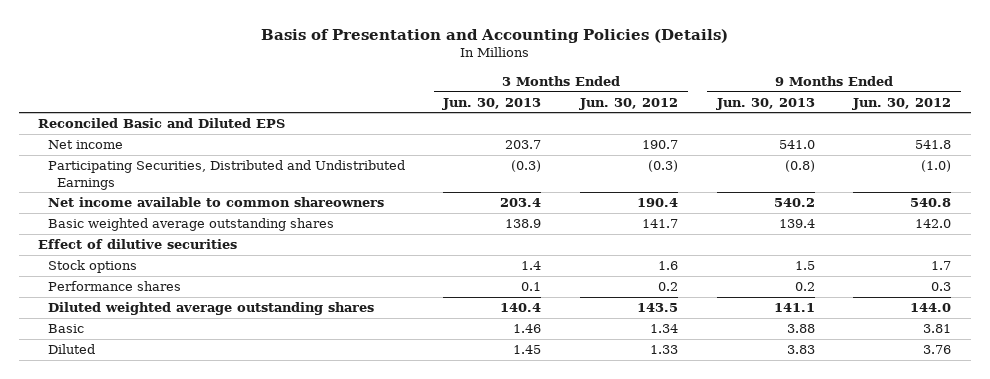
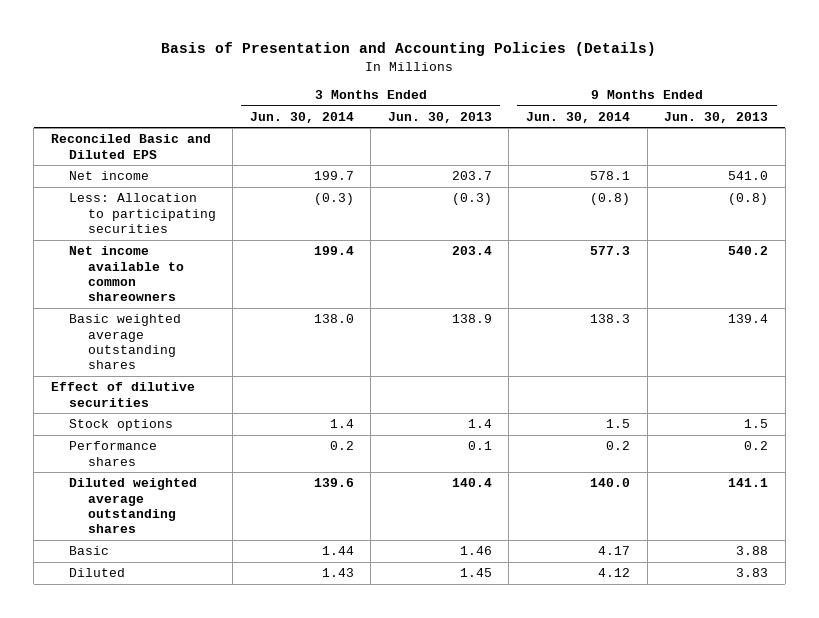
[579,97,679,110] Jun. 30, 2012 -> none
[852,97,952,110] Jun. 30, 2012 -> none
none -> [249,111,354,123] Jun. 30, 2014
none -> [525,111,630,123] Jun. 30, 2014
[47,160,405,190] Participating Securities, Distributed and Undistributed Earnings -> [69,193,216,234] Less: Allocation to participating securities

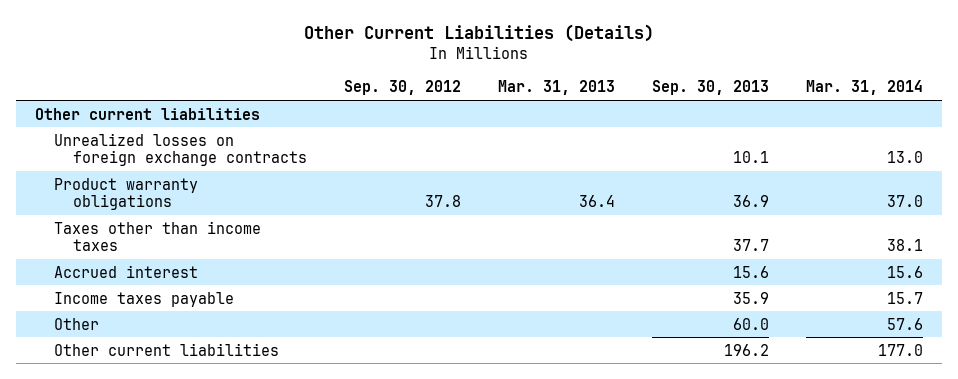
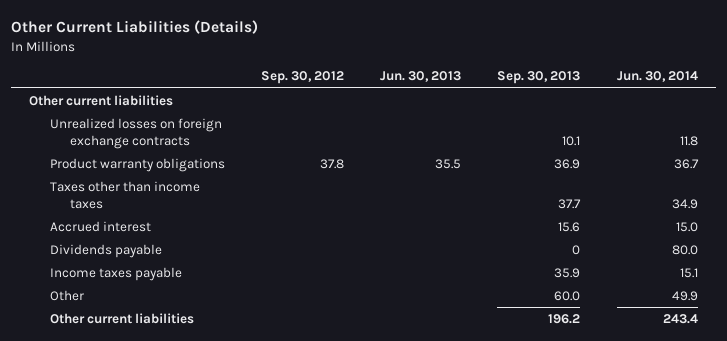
[498,80,616,96] Mar. 31, 2013 -> none
[806,80,924,96] Mar. 31, 2014 -> none
none -> [380,71,462,83] Jun. 30, 2013
none -> [616,71,698,83] Jun. 30, 2014
none -> [49,244,162,259] Dividends payable

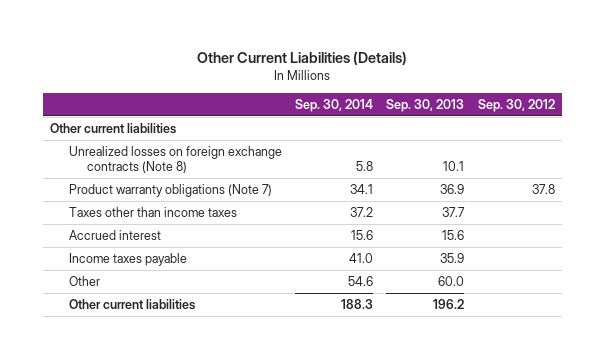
[380,71,462,83] Jun. 30, 2013 -> none
[616,71,698,83] Jun. 30, 2014 -> none
none -> [295,98,374,112] Sep. 30, 2014
[49,118,222,149] Unrealized losses on foreign exchange contracts -> [68,146,282,174] Unrealized losses on foreign exchange contracts (Note 8)
[49,158,225,173] Product warranty obligations -> [68,184,272,198] Product warranty obligations (Note 7)
[49,244,162,259] Dividends payable -> none

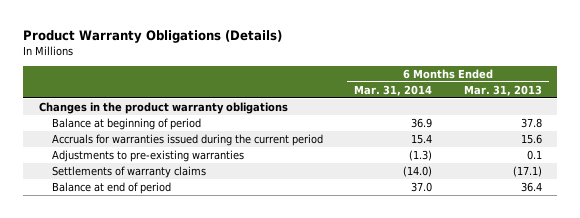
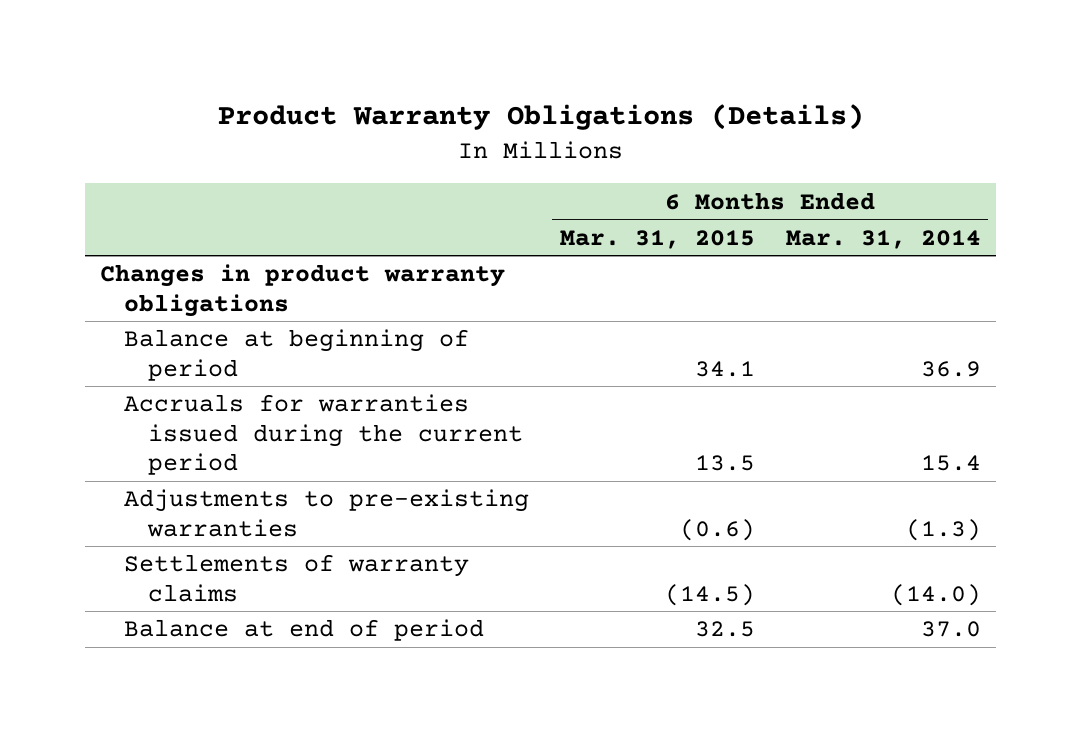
[463,84,542,96] Mar. 31, 2013 -> none
none -> [560,229,756,249] Mar. 31, 2015
[38,101,288,114] Changes in the product warranty obligations -> [100,264,506,317] Changes in product warranty obligations

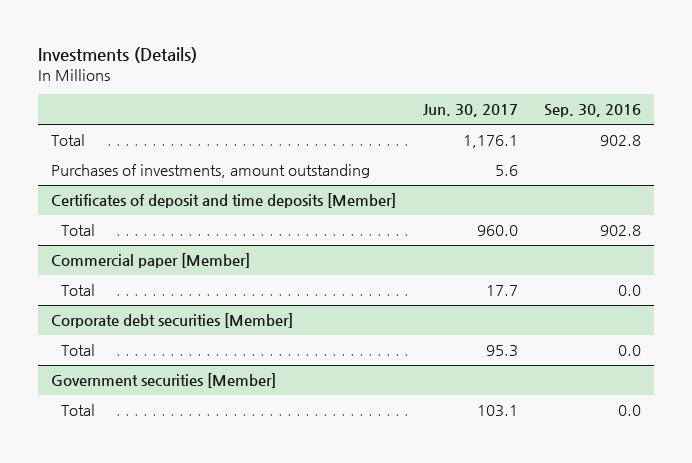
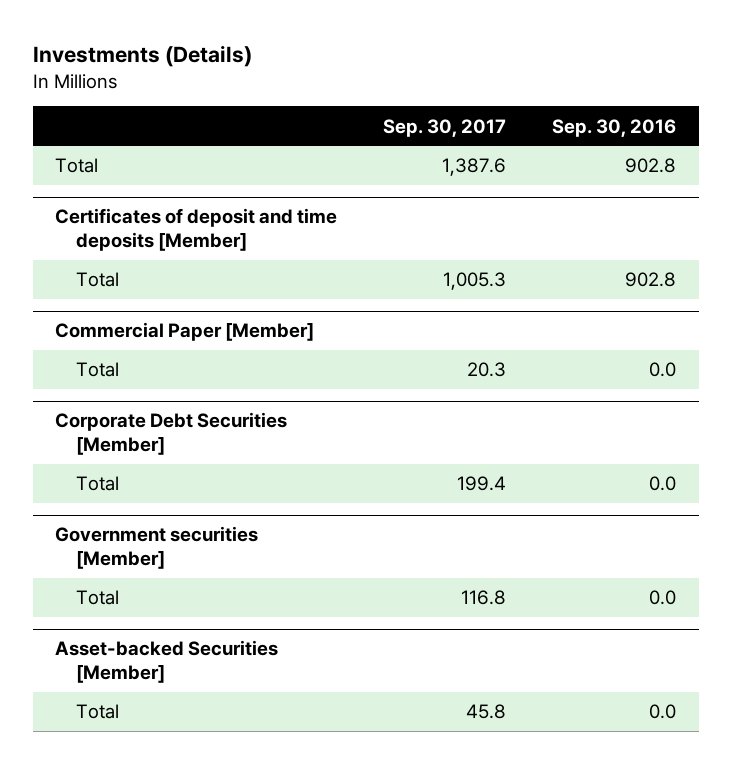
[422,104,518,118] Jun. 30, 2017 -> none
none -> [383,118,507,137] Sep. 30, 2017
[51,164,371,179] Purchases of investments, amount outstanding -> none
[51,253,251,269] Commercial paper [Member] -> [55,322,315,342] Commercial Paper [Member]
[51,313,294,329] Corporate debt securities [Member] -> [55,412,288,456] Corporate Debt Securities [Member]
none -> [55,640,279,684] Asset-backed Securities [Member]
none -> [76,704,120,720] Total

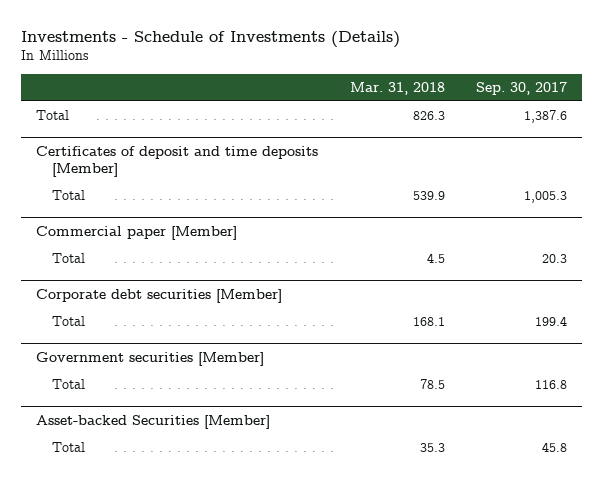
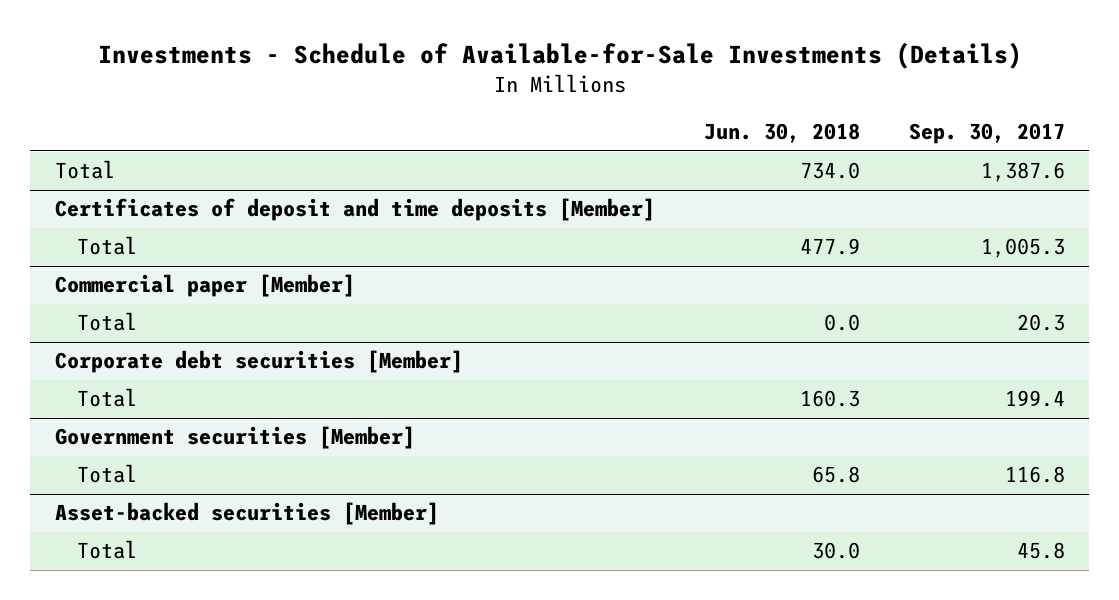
[20,30,400,48] Investments - Schedule of Investments (Details) -> [97,42,1022,70] Investments - Schedule of Available-for-Sale Investments (Details)
[349,81,445,95] Mar. 31, 2018 -> none
none -> [703,123,860,144] Jun. 30, 2018
[36,414,271,429] Asset-backed Securities [Member] -> [54,502,439,526] Asset-backed securities [Member]

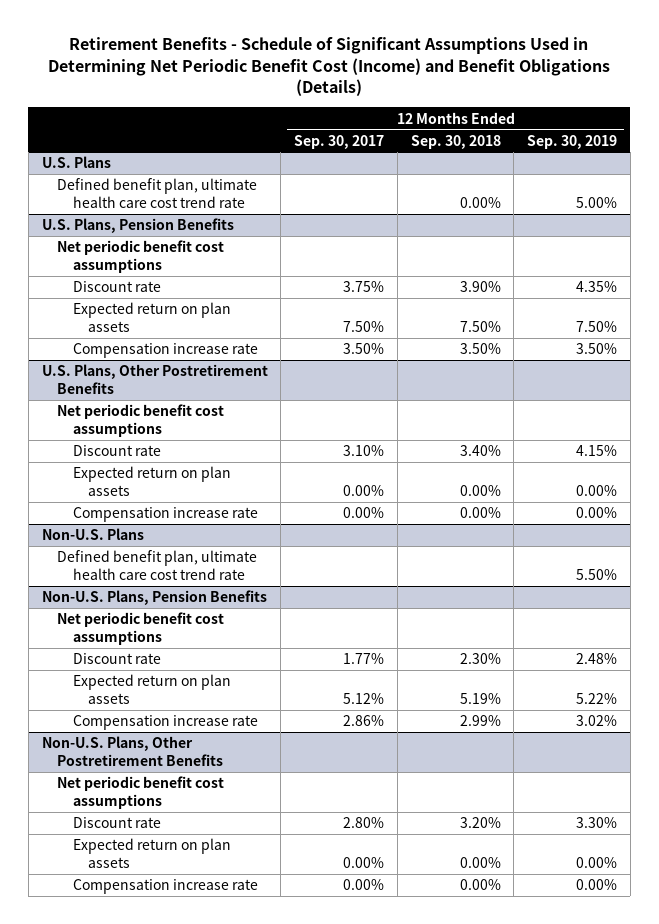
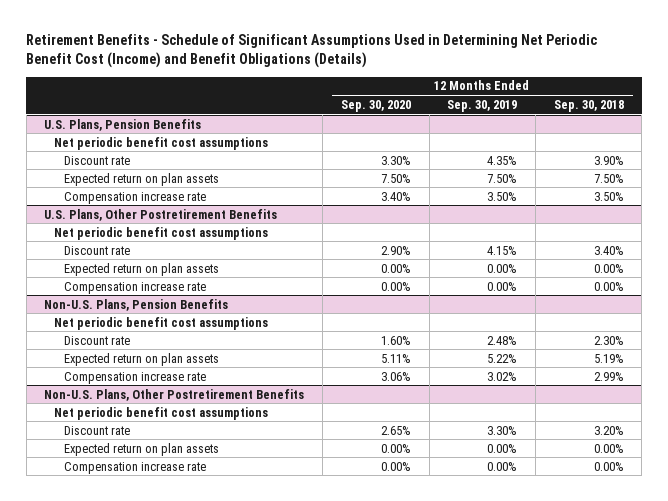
[294,134,385,149] Sep. 30, 2017 -> none
none -> [340,99,411,112] Sep. 30, 2020
[41,156,111,169] U.S. Plans -> none
[57,178,258,209] Defined benefit plan, ultimate health care cost trend rate -> none
[41,528,144,541] Non-U.S. Plans -> none
[57,550,258,581] Defined benefit plan, ultimate health care cost trend rate -> none

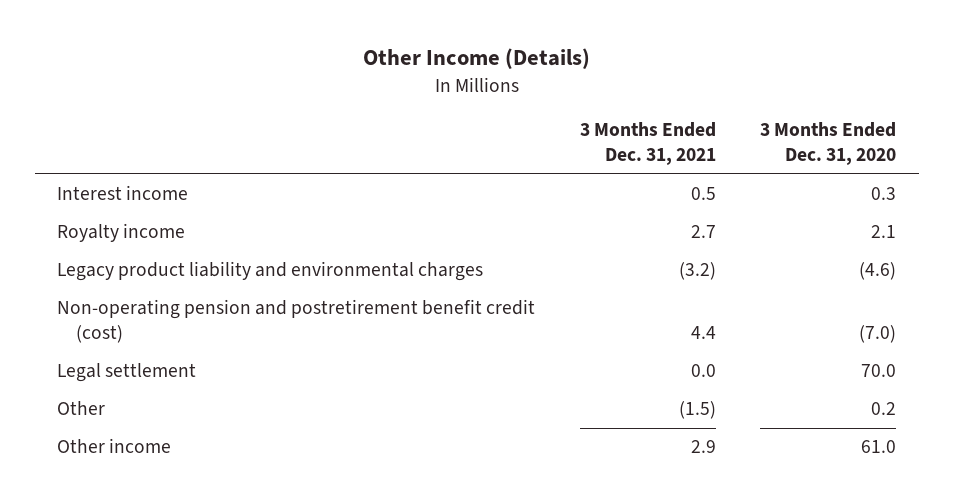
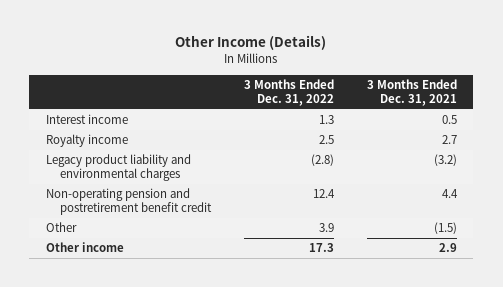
[760,122,897,166] 3 Months Ended Dec. 31, 2020 -> none
none -> [243,78,334,106] 3 Months Ended Dec. 31, 2022
[57,363,197,383] Legal settlement -> none
[57,299,536,344] Non-operating pension and postretirement benefit credit (cost) -> [45,188,212,216] Non-operating pension and postretirement benefit credit

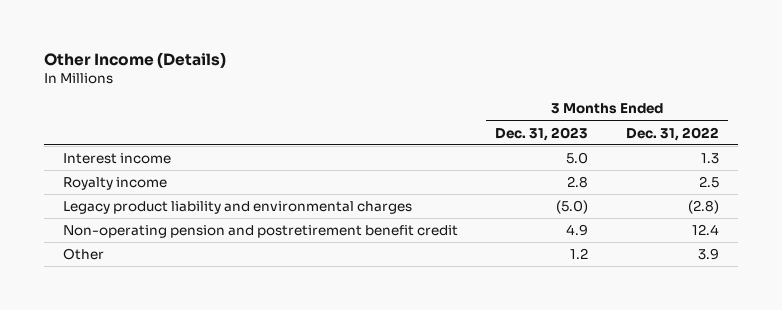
[366,78,457,106] 3 Months Ended Dec. 31, 2021 -> none
none -> [495,126,589,141] Dec. 31, 2023
[45,242,124,253] Other income -> none

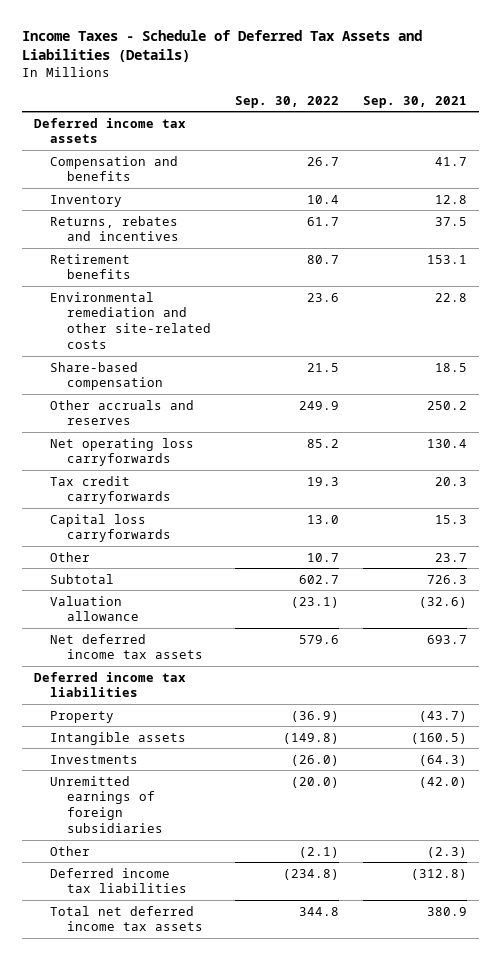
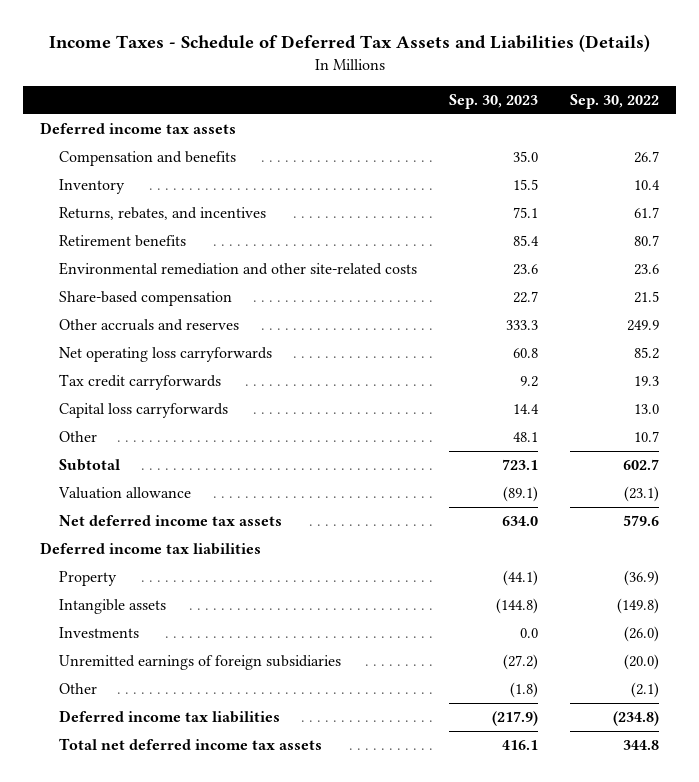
[362,95,467,108] Sep. 30, 2021 -> none
none -> [449,94,539,110] Sep. 30, 2023
[50,215,179,242] Returns, rebates and incentives -> [58,207,266,221] Returns, rebates, and incentives

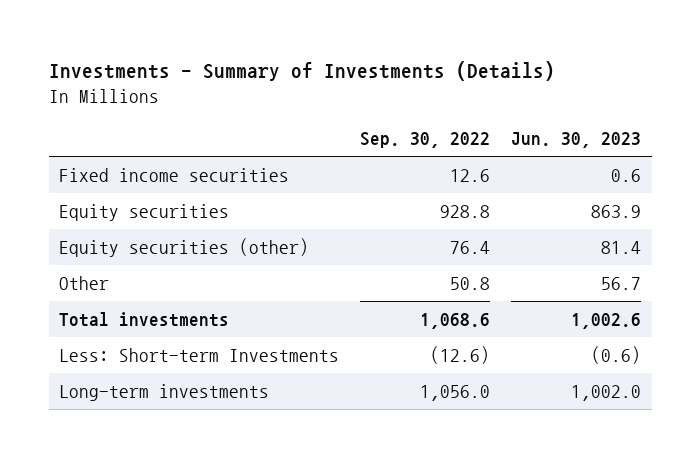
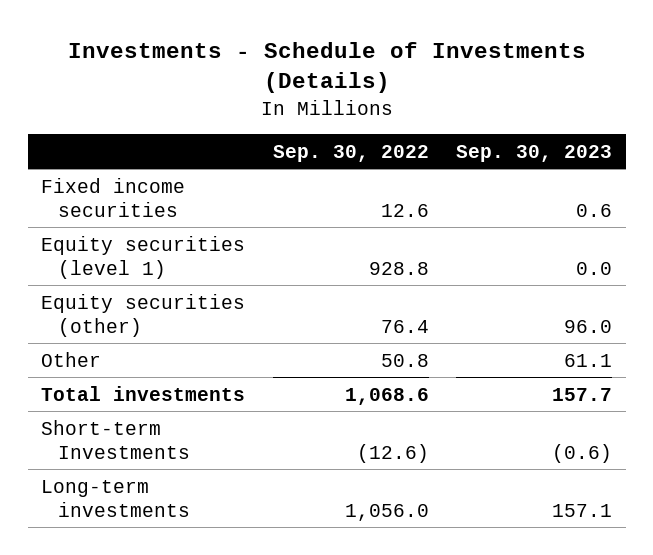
[48,61,555,82] Investments - Summary of Investments (Details) -> [67,41,586,94] Investments - Schedule of Investments (Details)
[511,132,642,149] Jun. 30, 2023 -> none
none -> [455,144,612,162] Sep. 30, 2023
[59,203,230,221] Equity securities -> [41,235,246,279] Equity securities (level 1)
[59,347,340,362] Less: Short-term Investments -> [41,419,191,459] Short-term Investments

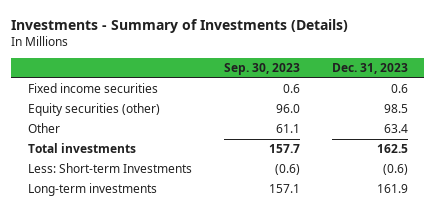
[67,41,586,94] Investments - Schedule of Investments (Details) -> [11,18,349,33] Investments - Summary of Investments (Details)
[272,144,429,162] Sep. 30, 2022 -> none
none -> [332,63,409,75] Dec. 31, 2023
[41,235,246,279] Equity securities (level 1) -> none
[41,419,191,459] Short-term Investments -> [27,163,192,174] Less: Short-term Investments

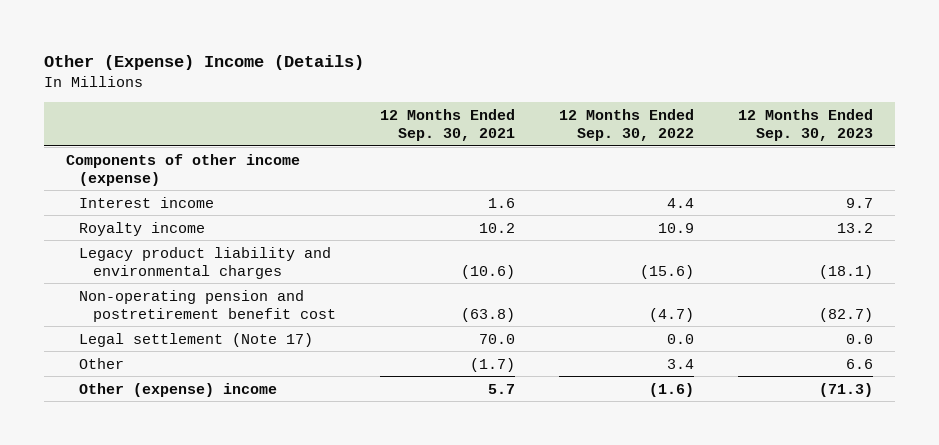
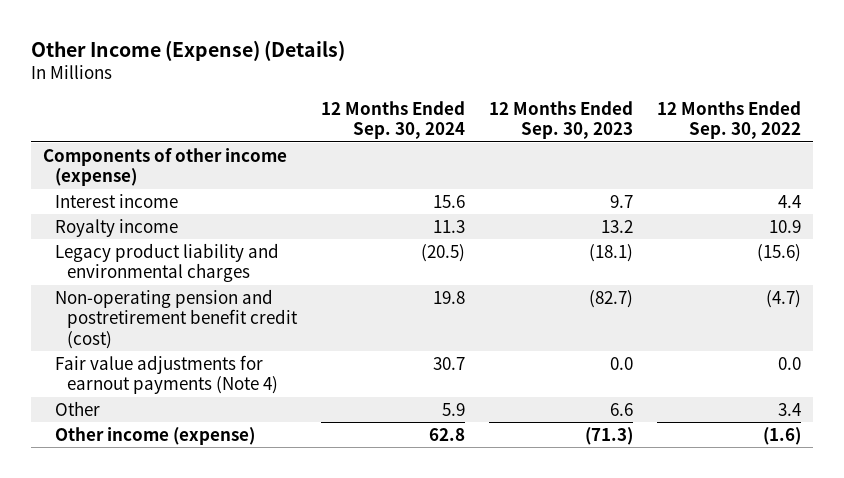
[43,55,364,71] Other (Expense) Income (Details) -> [30,39,345,61] Other Income (Expense) (Details)
[379,108,515,141] 12 Months Ended Sep. 30, 2021 -> none
none -> [321,100,466,140] 12 Months Ended Sep. 30, 2024
[79,289,336,322] Non-operating pension and postretirement benefit cost -> [54,288,299,349] Non-operating pension and postretirement benefit credit (cost)
[79,332,314,347] Legal settlement (Note 17) -> [54,354,279,395] Fair value adjustments for earnout payments (Note 4)
[79,382,278,397] Other (expense) income -> [54,426,255,445] Other income (expense)

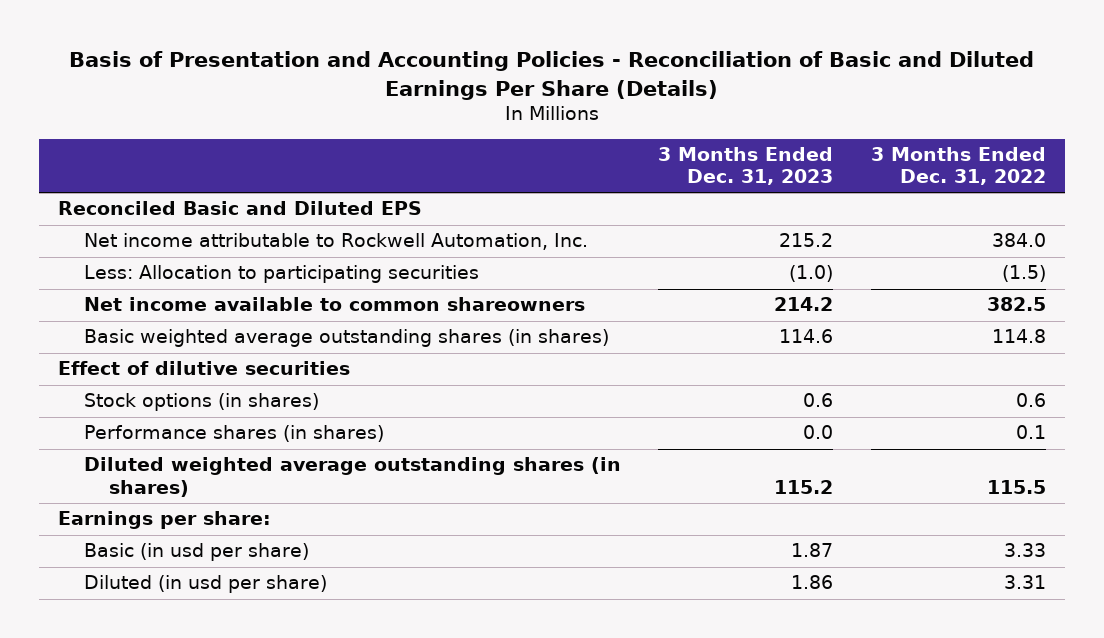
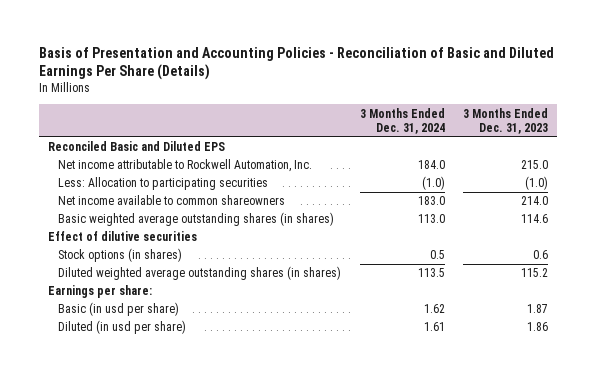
[870,146,1046,186] 3 Months Ended Dec. 31, 2022 -> none
none -> [359,107,445,134] 3 Months Ended Dec. 31, 2024
[779,233,834,248] 215.2 -> [521,160,549,170] 215.0
[774,297,834,312] 214.2 -> [521,196,549,206] 214.0
[83,425,384,443] Performance shares (in shares) -> none

